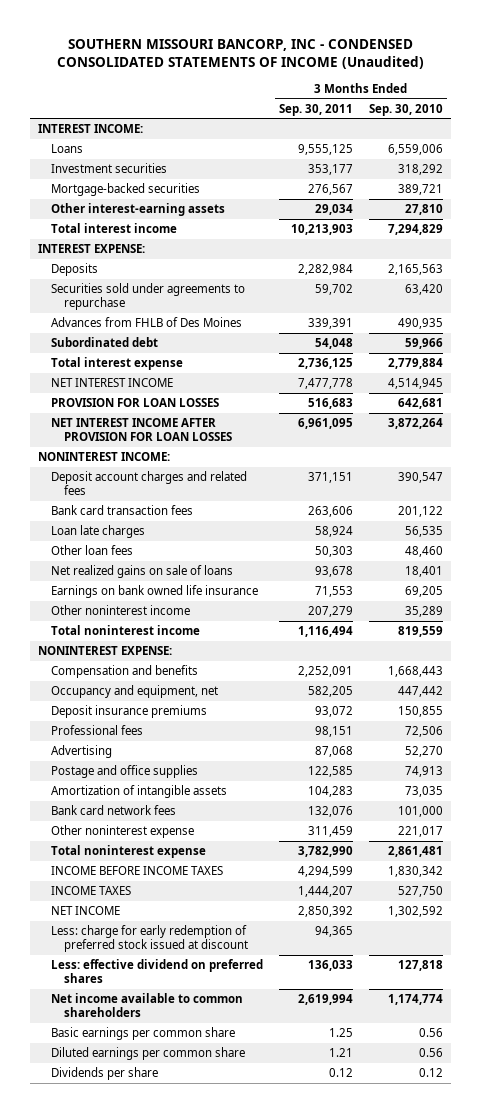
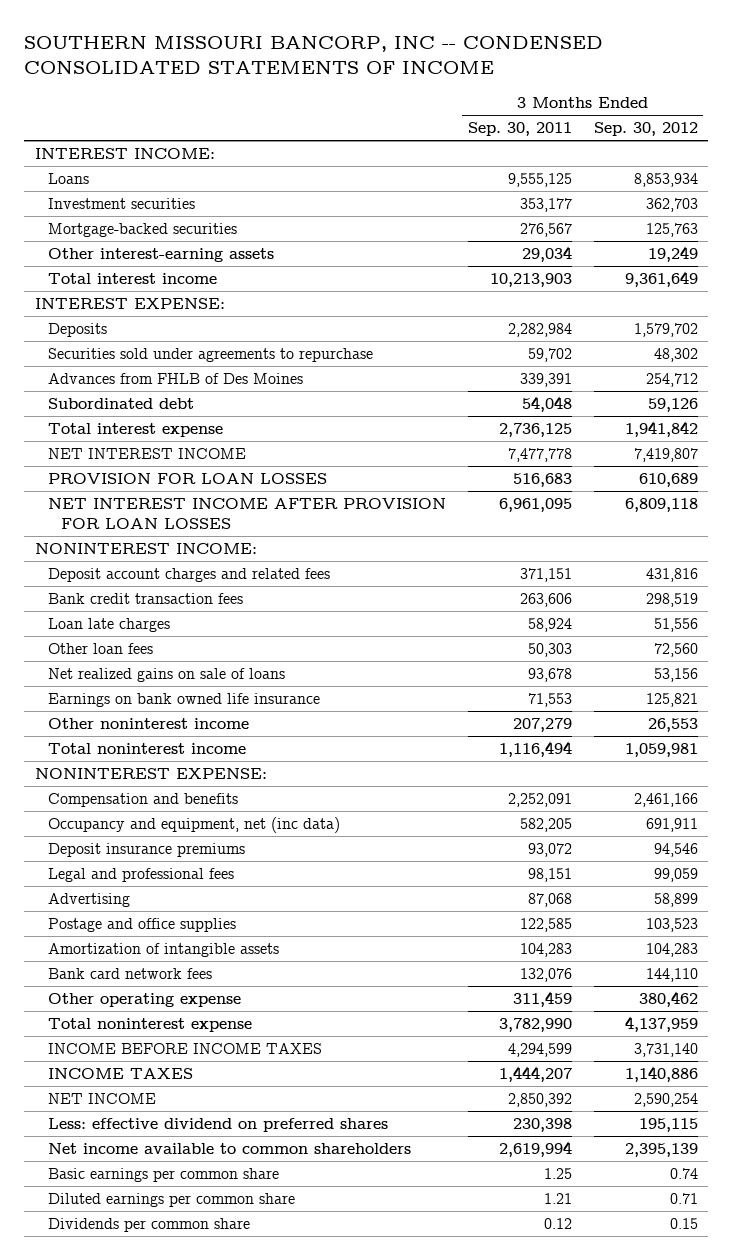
[56,38,424,69] SOUTHERN MISSOURI BANCORP, INC - CONDENSED CONSOLIDATED STATEMENTS OF INCOME (Unaudited) -> [24,36,604,74] SOUTHERN MISSOURI BANCORP, INC -- CONDENSED CONSOLIDATED STATEMENTS OF INCOME
[369,103,444,116] Sep. 30, 2010 -> none
none -> [593,122,698,137] Sep. 30, 2012
[50,505,193,516] Bank card transaction fees -> [47,593,243,605] Bank credit transaction fees
[50,685,218,699] Occupancy and equipment, net -> [47,817,340,834] Occupancy and equipment, net (inc data)
[50,725,143,736] Professional fees -> [47,868,234,883] Legal and professional fees
[50,825,194,839] Other noninterest expense -> [47,993,241,1008] Other operating expense
[50,925,248,953] Less: charge for early redemption of preferred stock issued at discount -> none
[308,960,354,972] 136,033 -> [512,1118,572,1133] 230,398
[50,1067,158,1081] Dividends per share -> [47,1218,250,1233] Dividends per common share

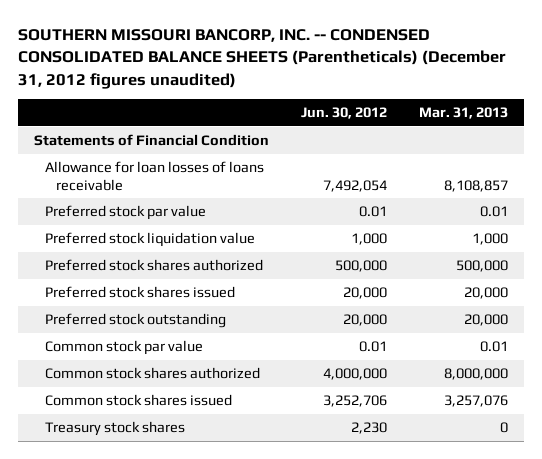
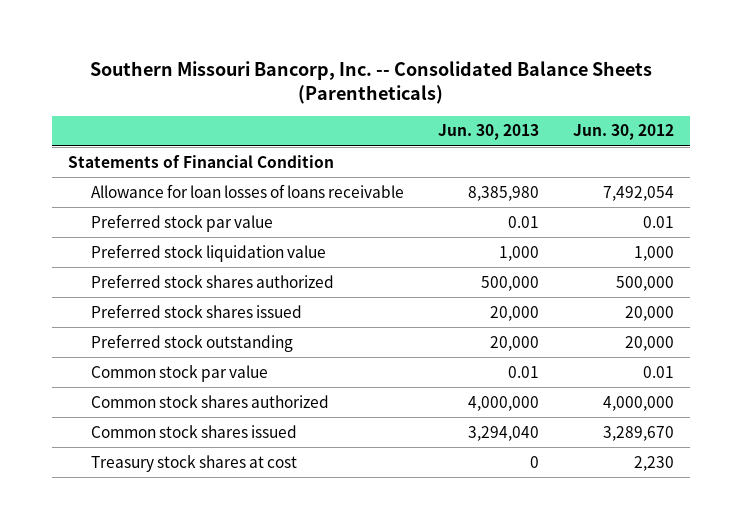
[17,29,506,89] SOUTHERN MISSOURI BANCORP, INC. -- CONDENSED CONSOLIDATED BALANCE SHEETS (Parentheticals) (December 31, 2012 figures unaudited) -> [90,60,653,105] Southern Missouri Bancorp, Inc. -- Consolidated Balance Sheets (Parentheticals)
[419,107,509,120] Mar. 31, 2013 -> none
none -> [438,124,540,141] Jun. 30, 2013
[323,395,388,408] 3,252,706 -> [602,425,674,441] 3,289,670
[45,421,186,437] Treasury stock shares -> [91,454,298,472] Treasury stock shares at cost

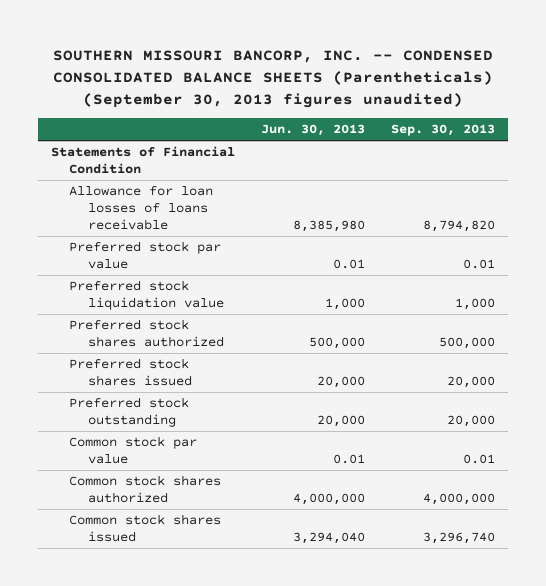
[90,60,653,105] Southern Missouri Bancorp, Inc. -- Consolidated Balance Sheets (Parentheticals) -> [52,50,493,108] SOUTHERN MISSOURI BANCORP, INC. -- CONDENSED CONSOLIDATED BALANCE SHEETS (Parentheticals) (September 30, 2013 figures unaudited)
[572,124,674,141] Jun. 30, 2012 -> none
none -> [390,124,495,137] Sep. 30, 2013
[91,454,298,472] Treasury stock shares at cost -> none

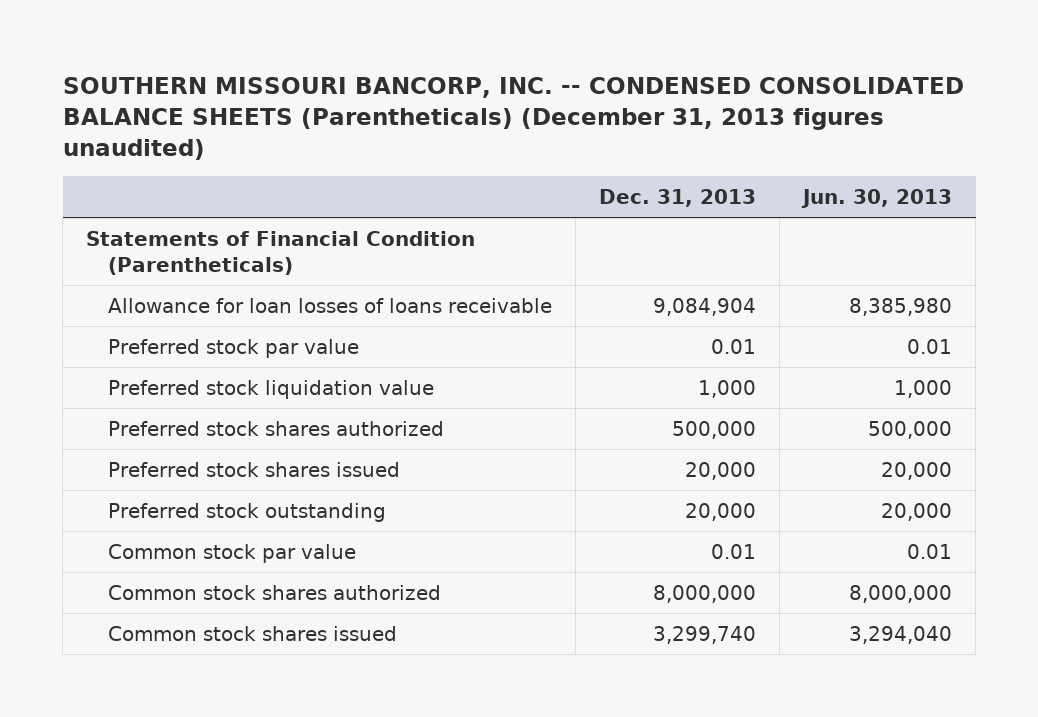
[52,50,493,108] SOUTHERN MISSOURI BANCORP, INC. -- CONDENSED CONSOLIDATED BALANCE SHEETS (Parentheticals) (September 30, 2013 figures unaudited) -> [62,76,964,161] SOUTHERN MISSOURI BANCORP, INC. -- CONDENSED CONSOLIDATED BALANCE SHEETS (Parentheticals) (December 31, 2013 figures unaudited)
[390,124,495,137] Sep. 30, 2013 -> none
none -> [599,189,757,208] Dec. 31, 2013
[51,146,236,175] Statements of Financial Condition -> [86,230,476,275] Statements of Financial Condition (Parentheticals)
[292,493,365,506] 4,000,000 -> [849,584,953,603] 8,000,000

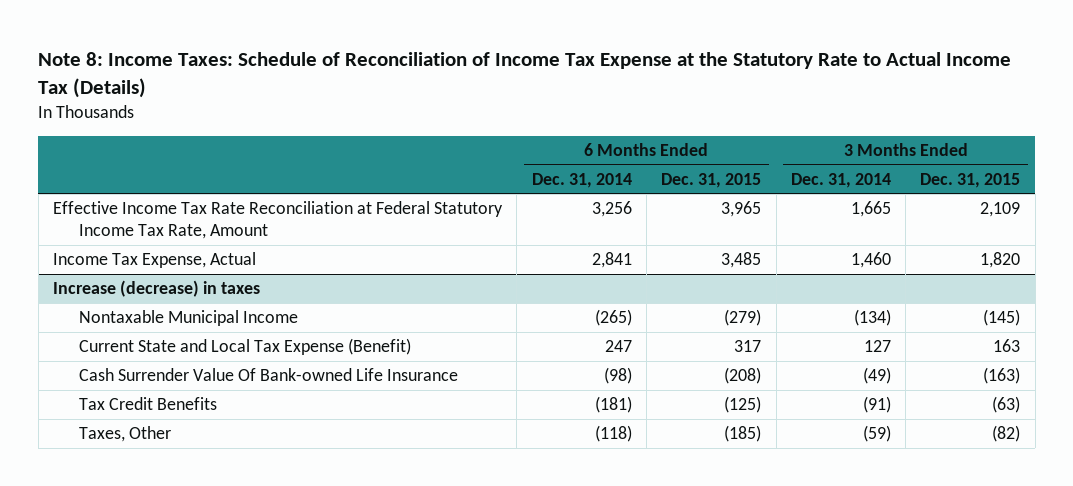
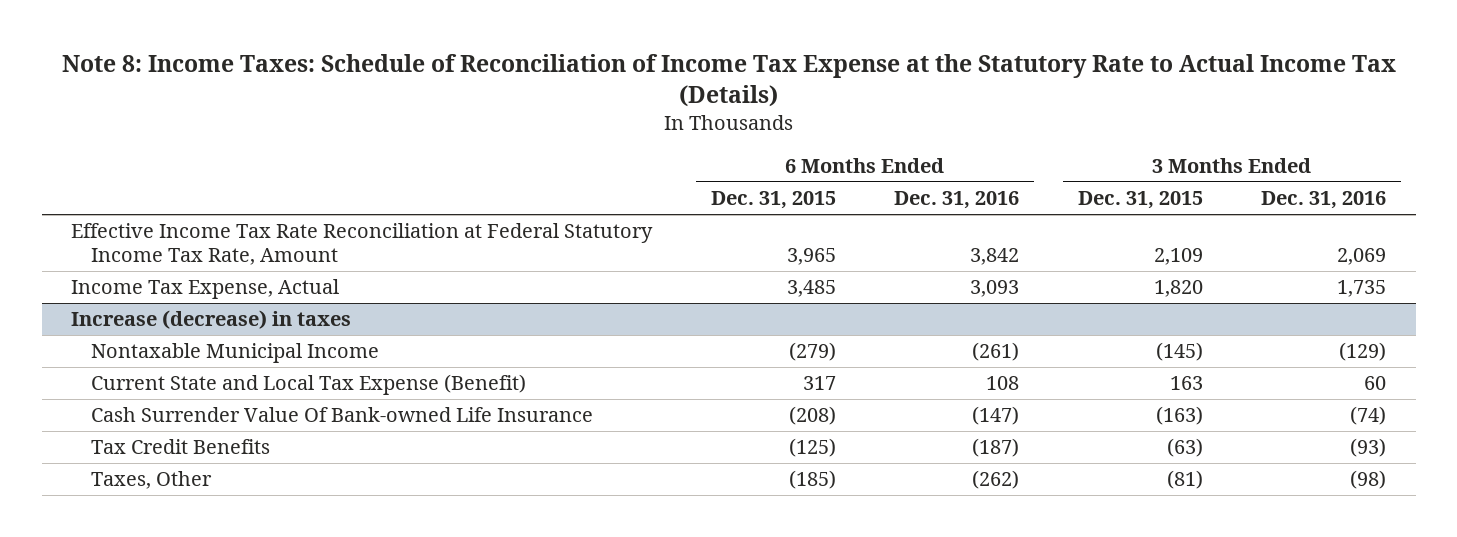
[531,172,632,188] Dec. 31, 2014 -> none
[790,172,891,188] Dec. 31, 2014 -> none
none -> [894,191,1020,210] Dec. 31, 2016
none -> [1261,191,1387,210] Dec. 31, 2016
[992,425,1021,443] (82) -> [1166,470,1203,490] (81)

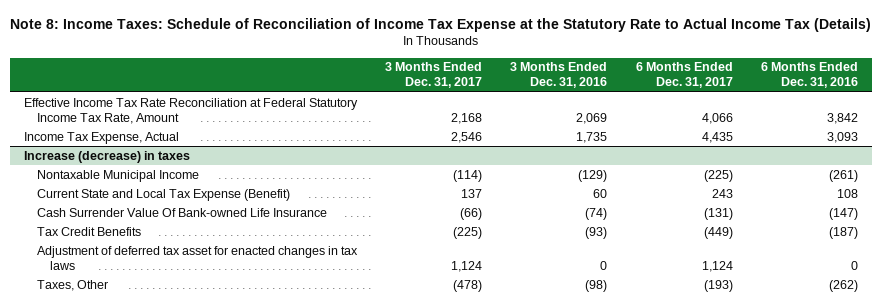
[710,191,836,210] Dec. 31, 2015 -> none
[1077,191,1203,210] Dec. 31, 2015 -> none
none -> [385,62,483,89] 3 Months Ended Dec. 31, 2017
none -> [635,62,733,89] 6 Months Ended Dec. 31, 2017
none -> [37,245,359,270] Adjustment of deferred tax asset for enacted changes in tax laws

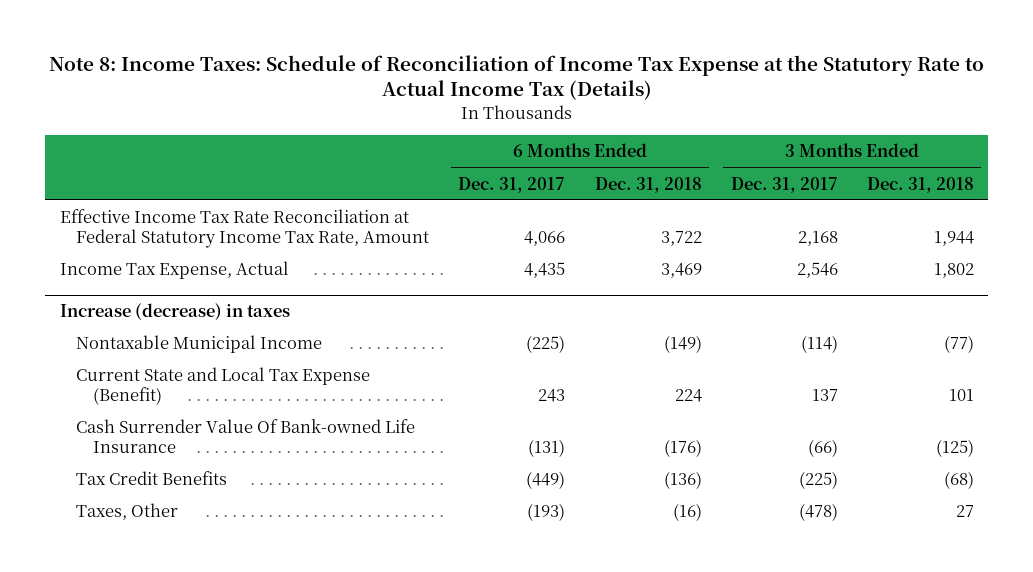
[510,62,608,89] 3 Months Ended Dec. 31, 2016 -> none
[760,62,858,89] 6 Months Ended Dec. 31, 2016 -> none
none -> [594,176,702,193] Dec. 31, 2018
none -> [866,176,974,193] Dec. 31, 2018
[37,245,359,270] Adjustment of deferred tax asset for enacted changes in tax laws -> none

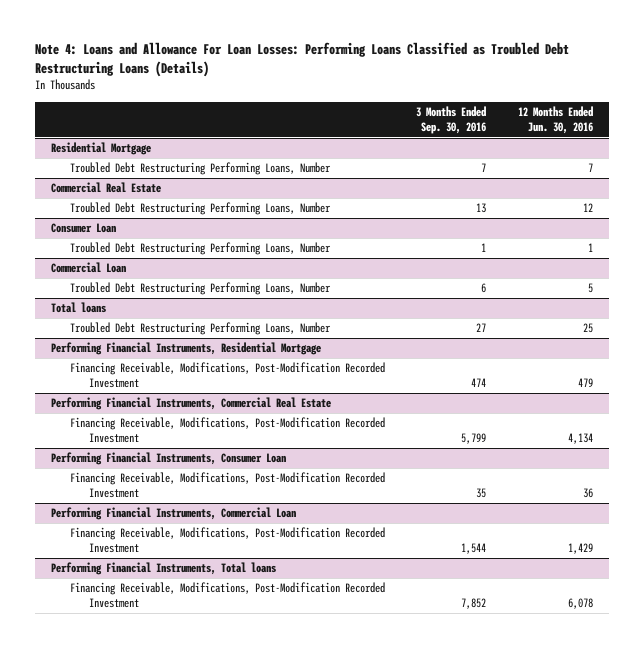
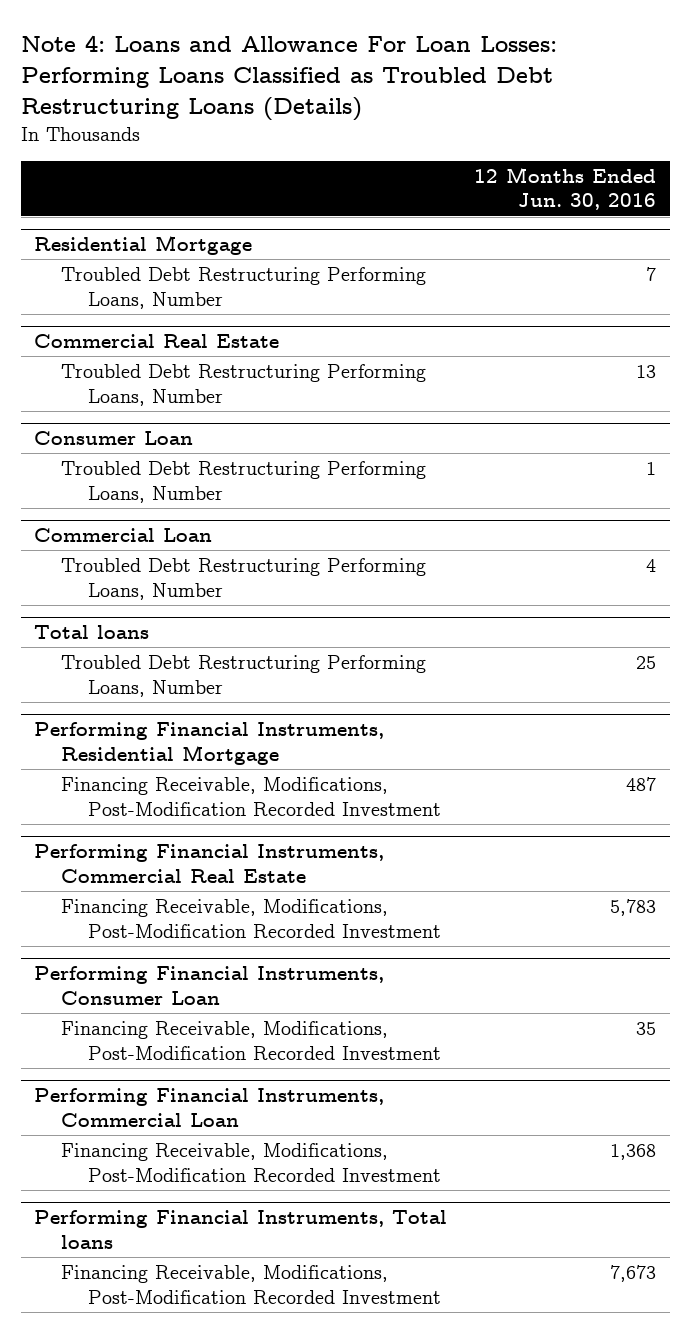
[416,105,487,134] 3 Months Ended Sep. 30, 2016 -> none
[582,203,593,213] 12 -> [636,364,657,378] 13
[587,283,593,294] 5 -> [646,558,657,572] 4
[577,378,593,388] 479 -> [626,776,657,791] 487
[567,433,593,445] 4,134 -> [610,898,657,916] 5,783
[582,488,593,499] 36 -> [636,1021,657,1035] 35
[567,543,593,555] 1,429 -> [610,1143,657,1160] 1,368
[567,598,593,610] 6,078 -> [610,1264,657,1282] 7,673

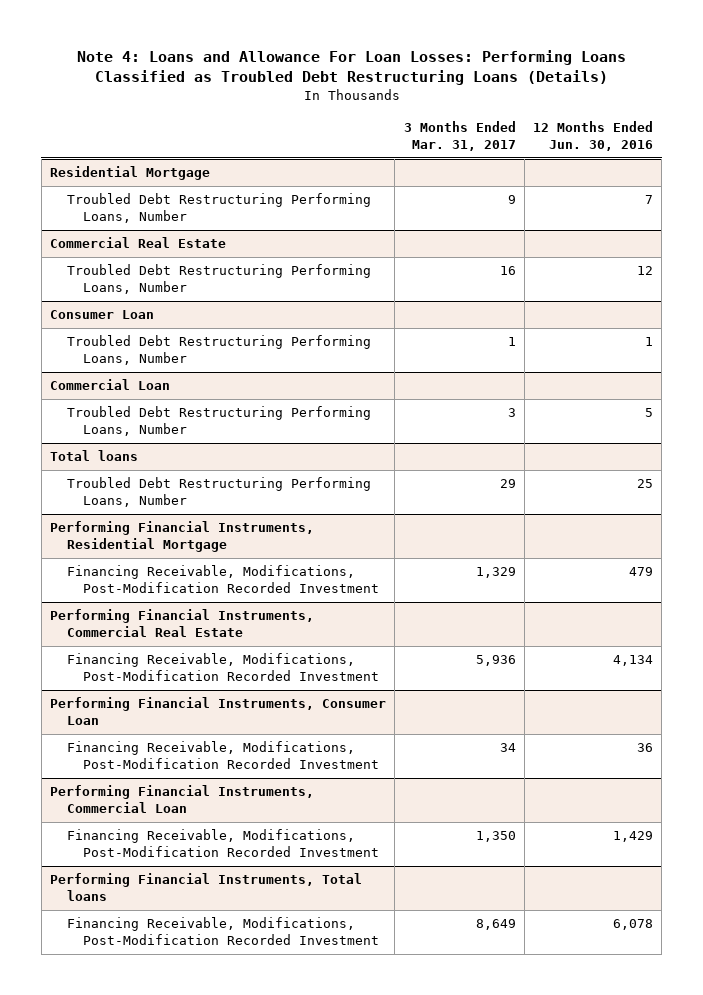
none -> [403,120,516,151] 3 Months Ended Mar. 31, 2017
[636,364,657,378] 13 -> [636,266,653,276] 12
[646,558,657,572] 4 -> [644,408,653,418] 5
[626,776,657,791] 487 -> [628,567,653,577] 479
[610,898,657,916] 5,783 -> [612,655,653,667] 4,134
[636,1021,657,1035] 35 -> [636,743,653,753] 36
[610,1143,657,1160] 1,368 -> [612,831,653,843] 1,429
[610,1264,657,1282] 7,673 -> [612,919,653,931] 6,078

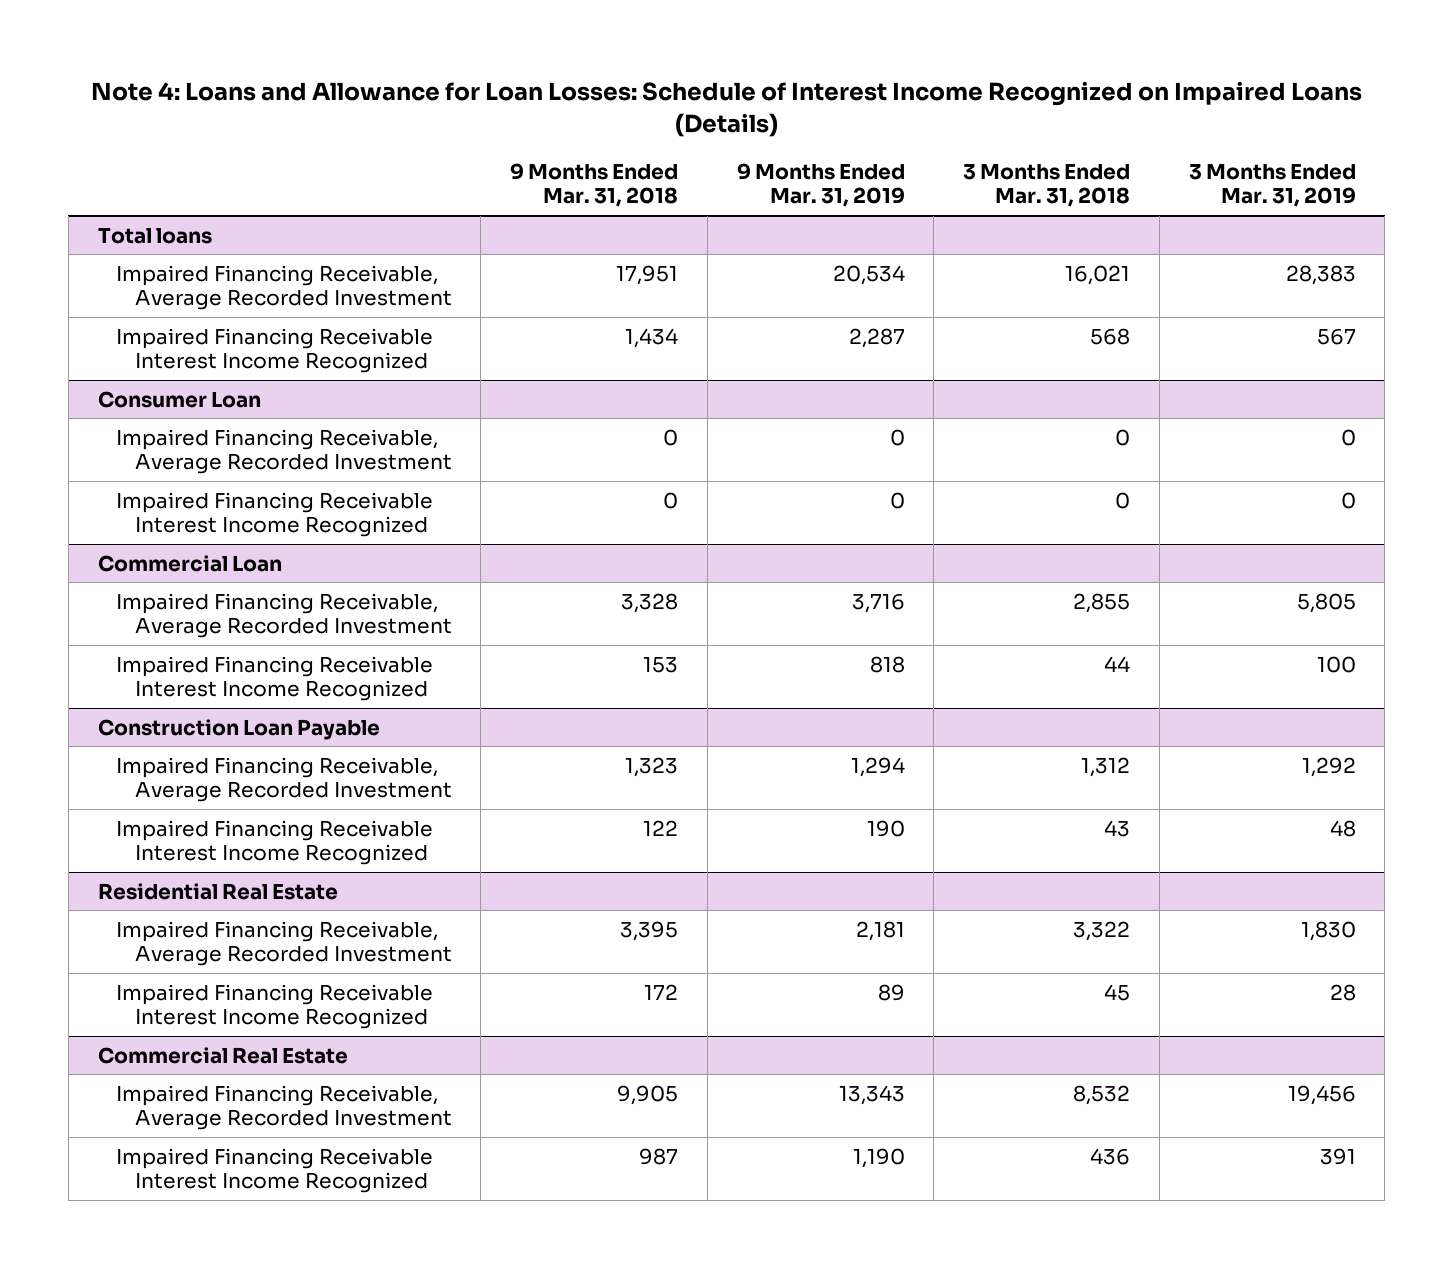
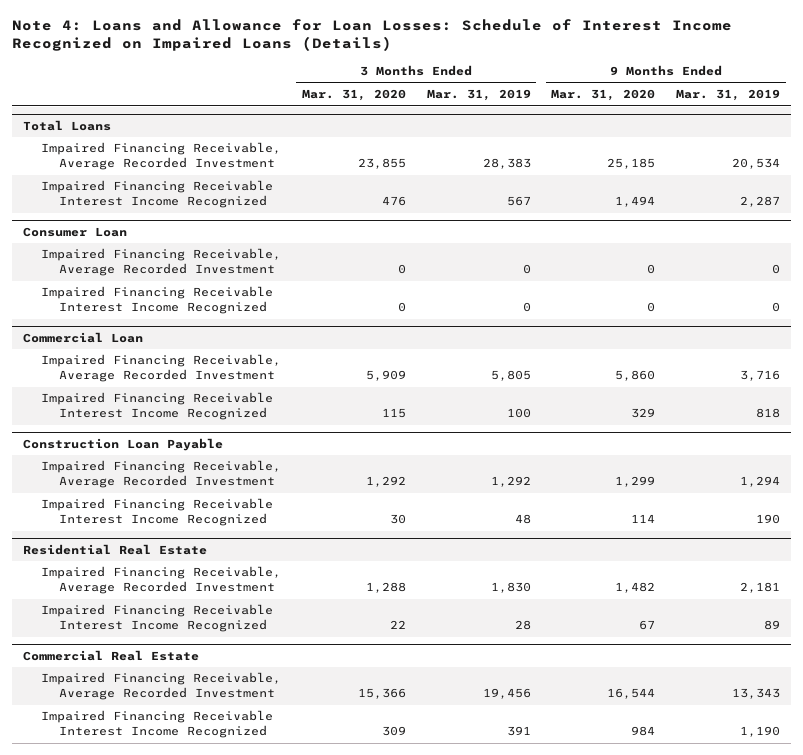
[510,162,679,208] 9 Months Ended Mar. 31, 2018 -> none
[963,163,1131,208] 3 Months Ended Mar. 31, 2018 -> none
none -> [301,89,406,102] Mar. 31, 2020
none -> [551,89,656,102] Mar. 31, 2020
[97,227,212,244] Total loans -> [22,119,111,131] Total Loans

